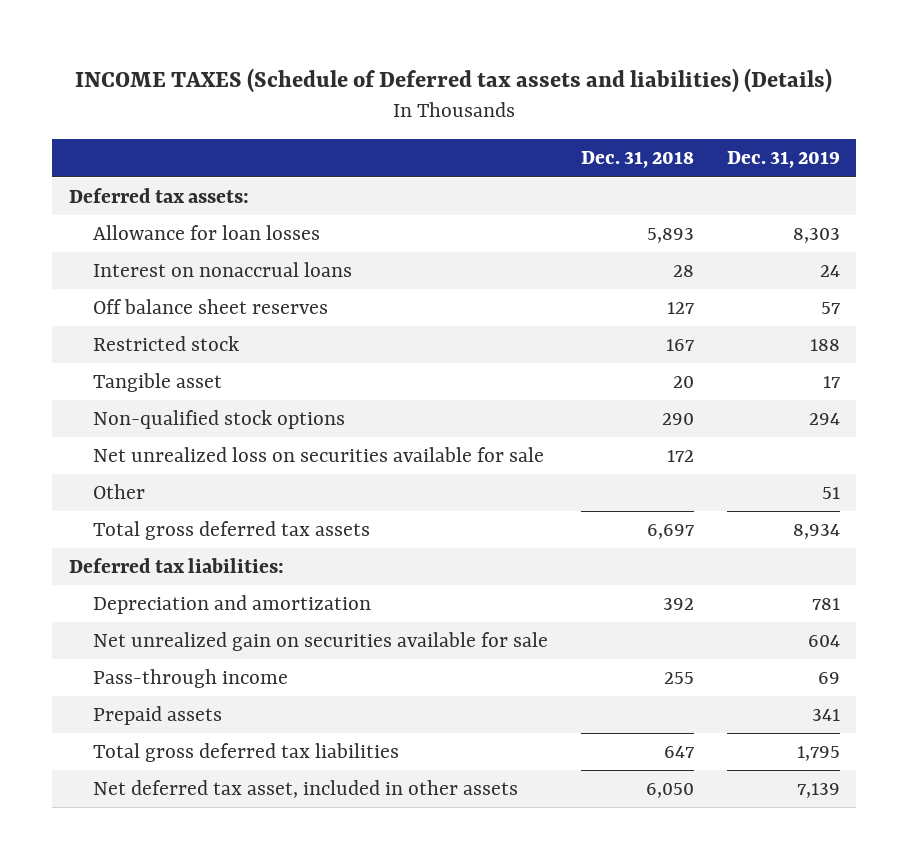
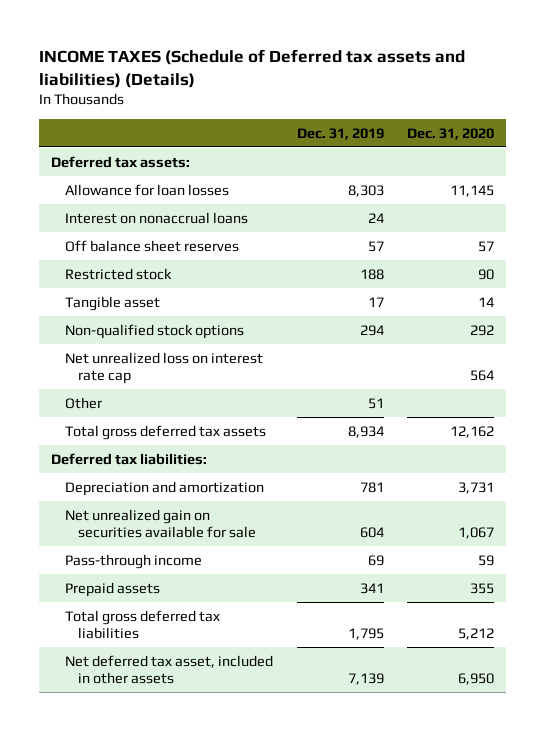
[580,151,694,169] Dec. 31, 2018 -> none
none -> [407,127,495,140] Dec. 31, 2020
[92,447,544,463] Net unrealized loss on securities available for sale -> [64,351,263,384] Net unrealized loss on interest rate cap

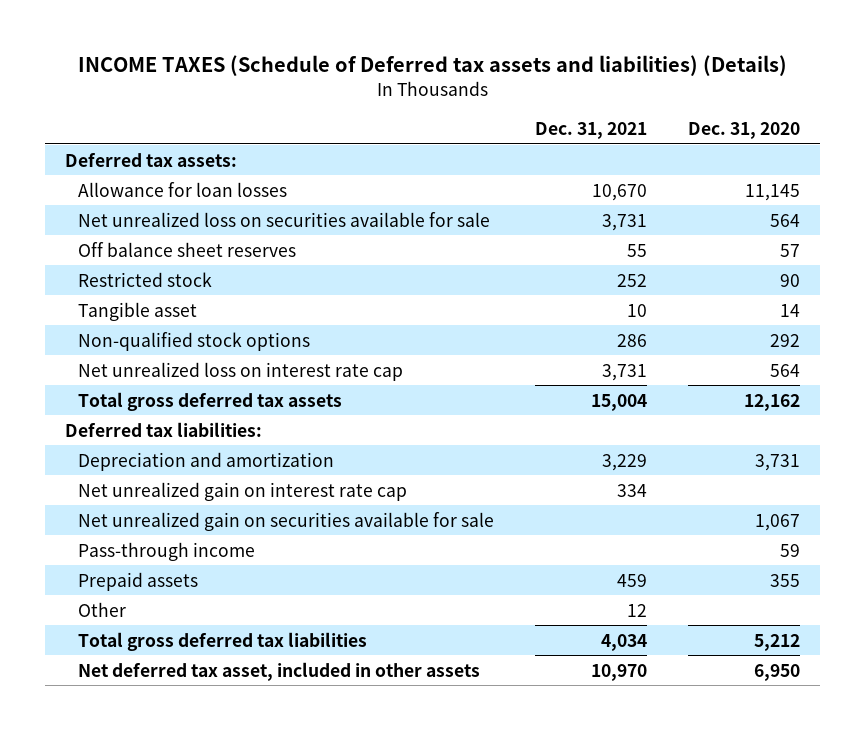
[296,127,384,140] Dec. 31, 2019 -> none
none -> [534,121,647,139] Dec. 31, 2021
[64,211,248,224] Interest on nonaccrual loans -> none
none -> [77,211,490,227] Net unrealized loss on securities available for sale
none -> [77,481,407,501] Net unrealized gain on interest rate cap
[64,396,102,409] Other -> [77,601,126,617] Other

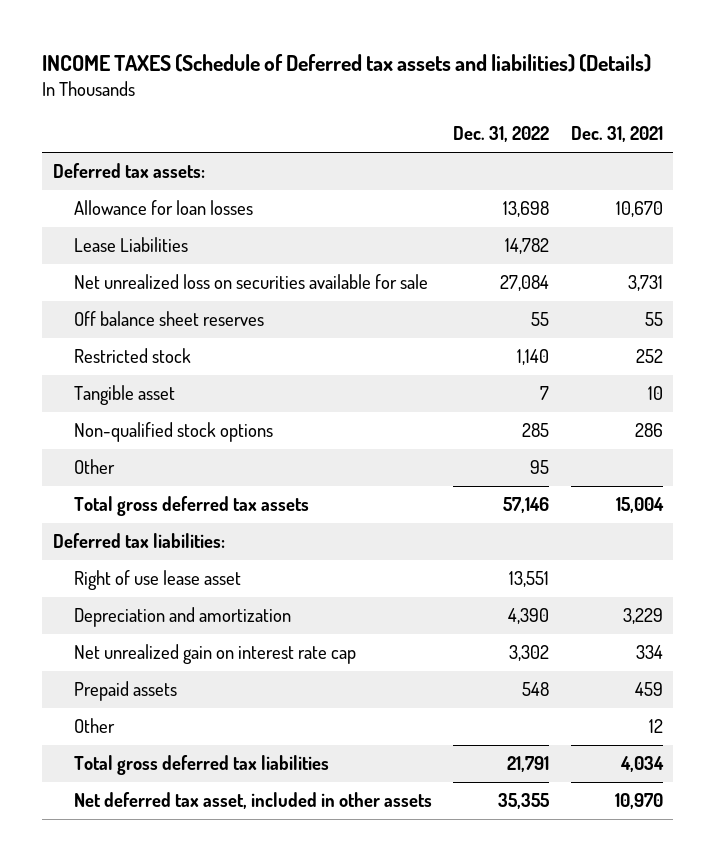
[687,121,800,139] Dec. 31, 2020 -> none
none -> [453,126,550,143] Dec. 31, 2022
none -> [74,237,189,253] Lease Liabilities
[77,361,403,381] Net unrealized loss on interest rate cap -> none
none -> [74,459,116,475] Other
none -> [74,570,242,591] Right of use lease asset
[77,511,494,531] Net unrealized gain on securities available for sale -> none
[77,541,255,561] Pass-through income -> none

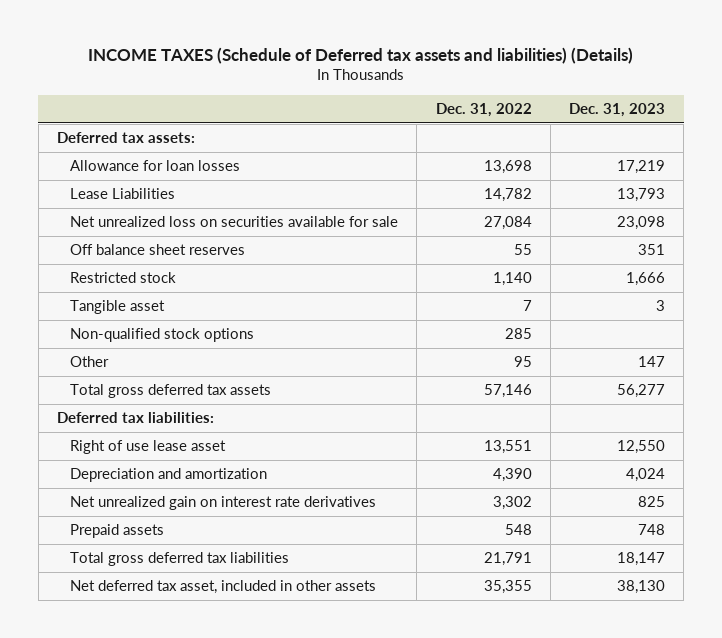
[570,126,663,143] Dec. 31, 2021 -> none
none -> [568,102,665,117] Dec. 31, 2023
[74,644,357,665] Net unrealized gain on interest rate cap -> [70,496,377,511] Net unrealized gain on interest rate derivatives
[74,718,116,734] Other -> none

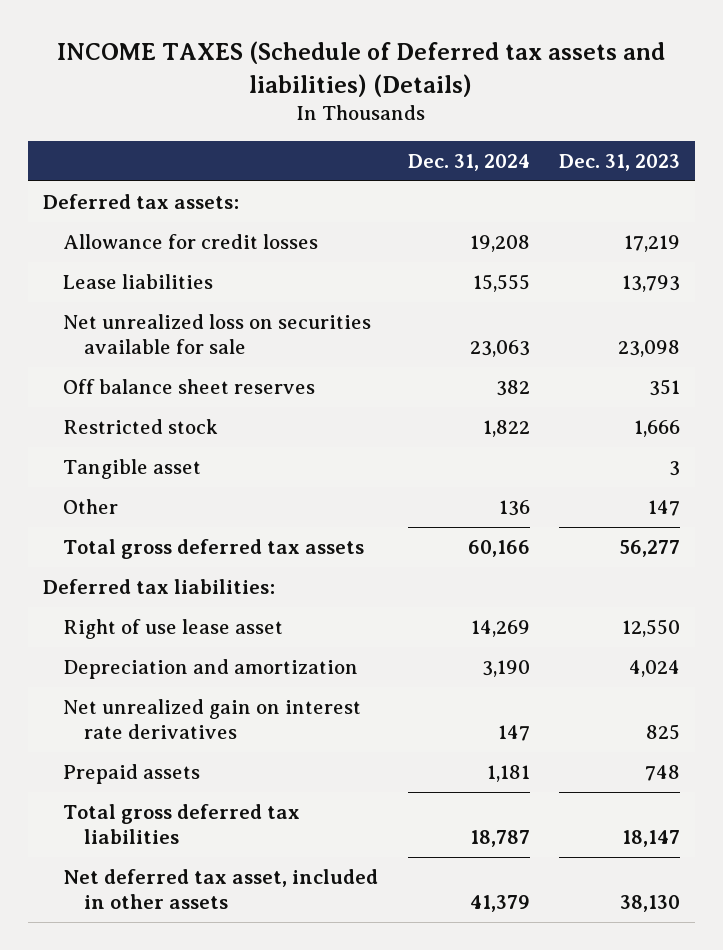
[435,102,532,117] Dec. 31, 2022 -> none
none -> [407,154,530,172] Dec. 31, 2024
[70,160,241,172] Allowance for loan losses -> [63,233,319,249] Allowance for credit losses
[70,188,176,200] Lease Liabilities -> [63,273,214,289] Lease liabilities
[70,328,255,343] Non-qualified stock options -> none

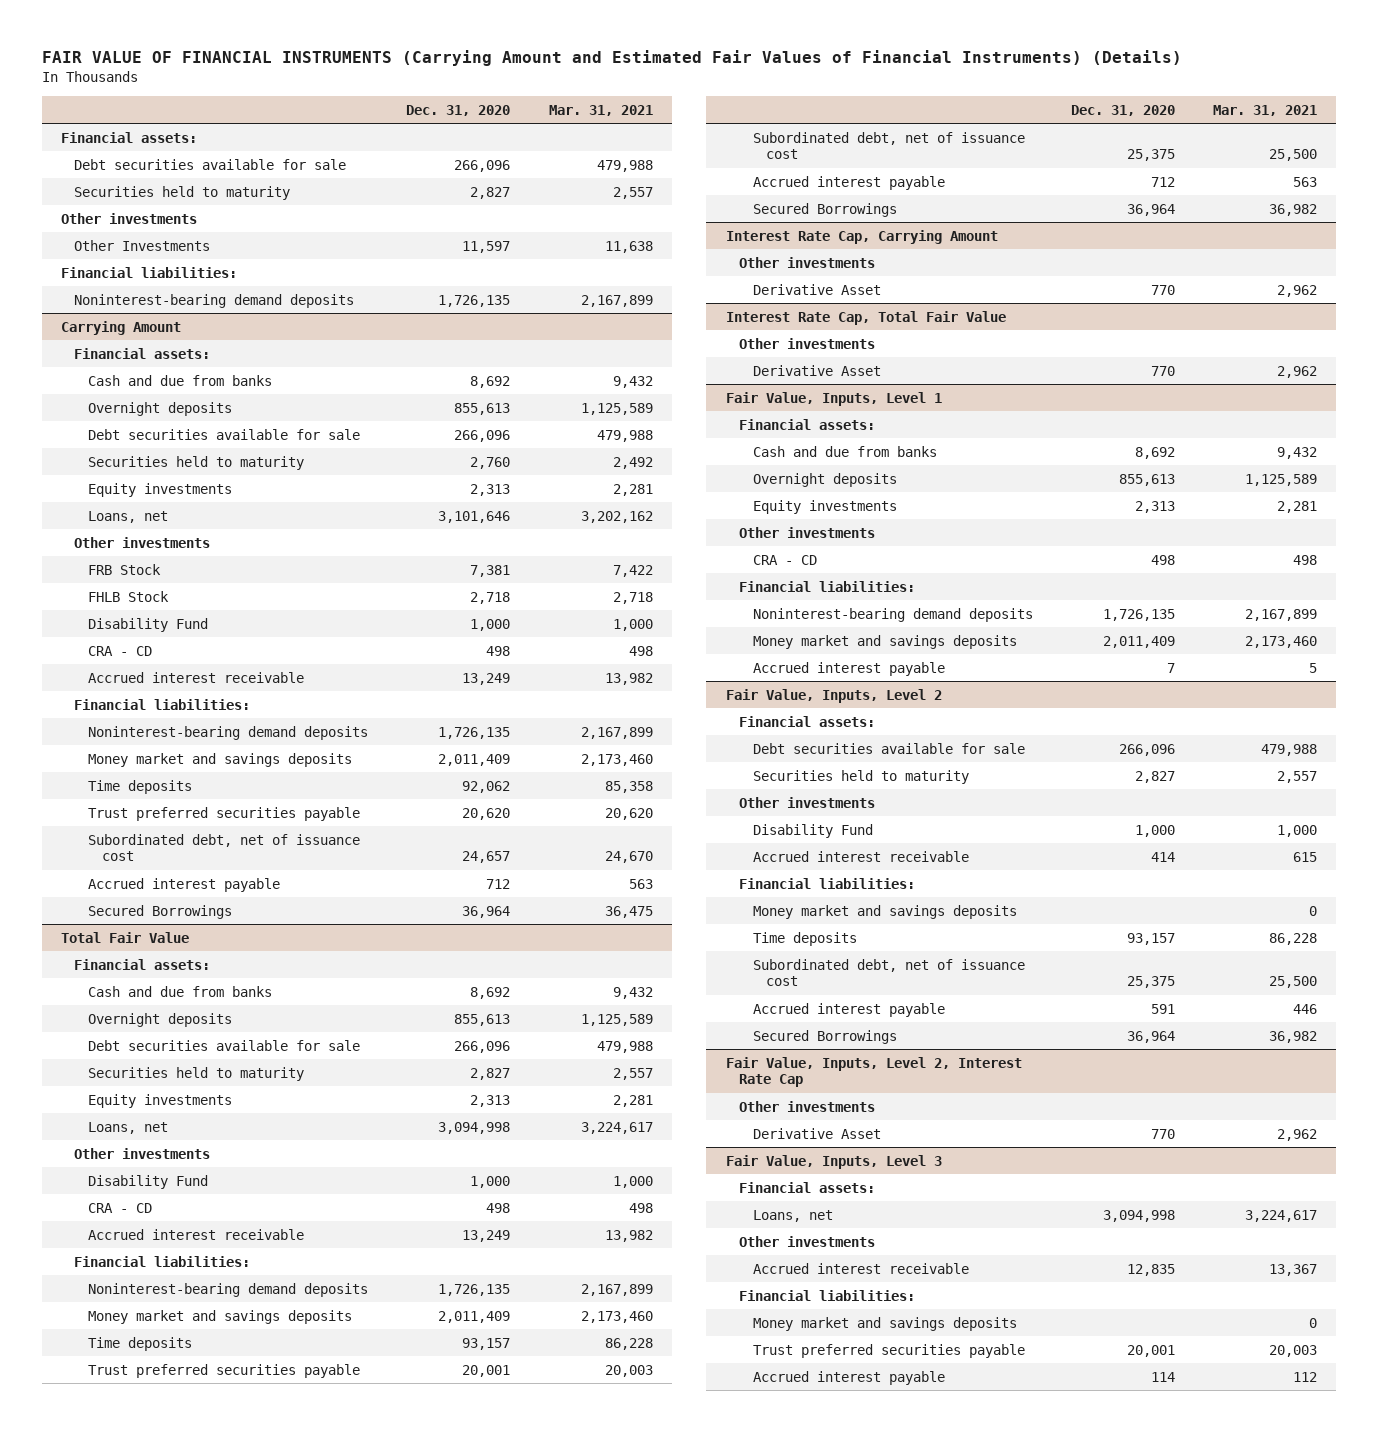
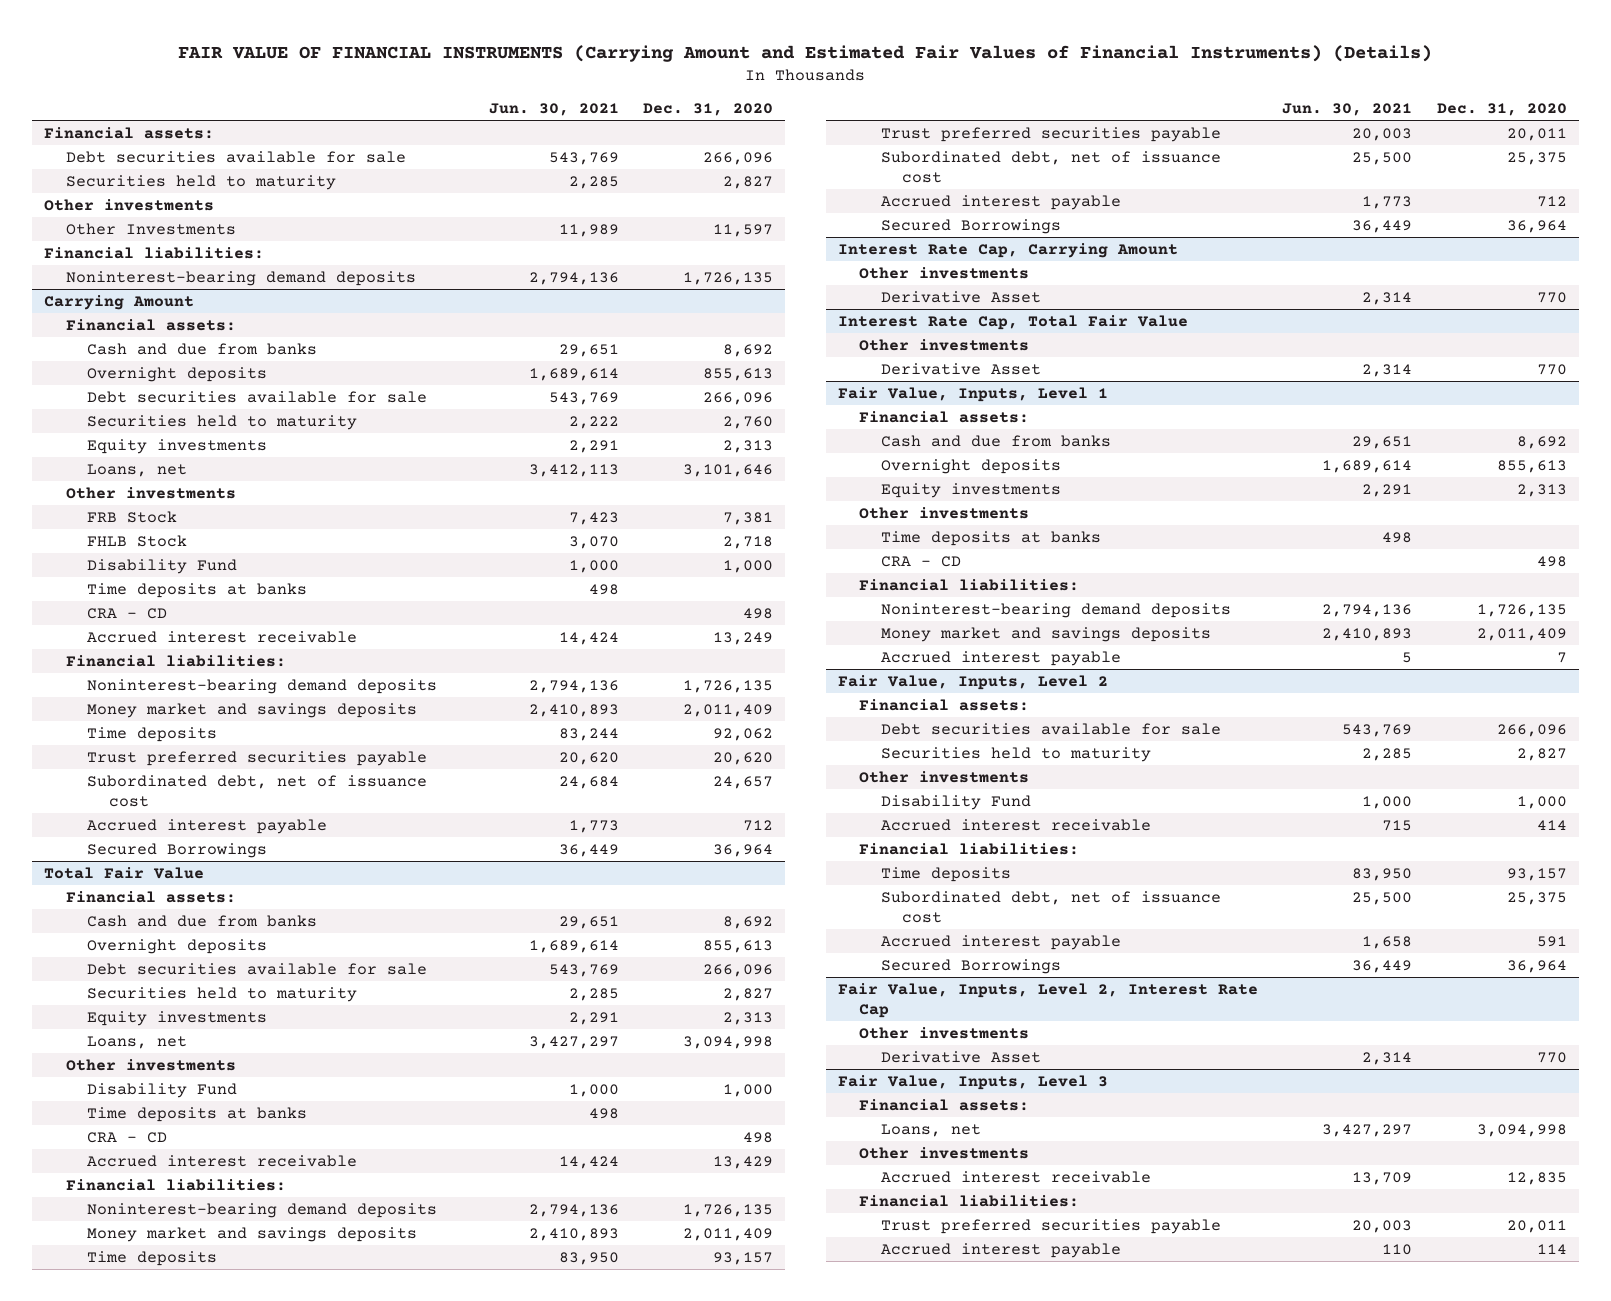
[548,104,653,116] Mar. 31, 2021 -> none
none -> [488,102,619,116] Jun. 30, 2021
none -> [87,582,308,598] Time deposits at banks
none -> [87,1106,308,1122] Time deposits at banks
[462,1229,511,1242] 13,249 -> [712,1155,773,1169] 13,429
[462,1364,511,1377] 20,001 -> [1506,127,1567,141] 20,011
none -> [880,530,1101,546] Time deposits at banks
[752,904,1017,919] Money market and savings deposits -> none
[752,1316,1017,1331] Money market and savings deposits -> none
[1126,1344,1175,1357] 20,001 -> [1506,1219,1567,1233] 20,011

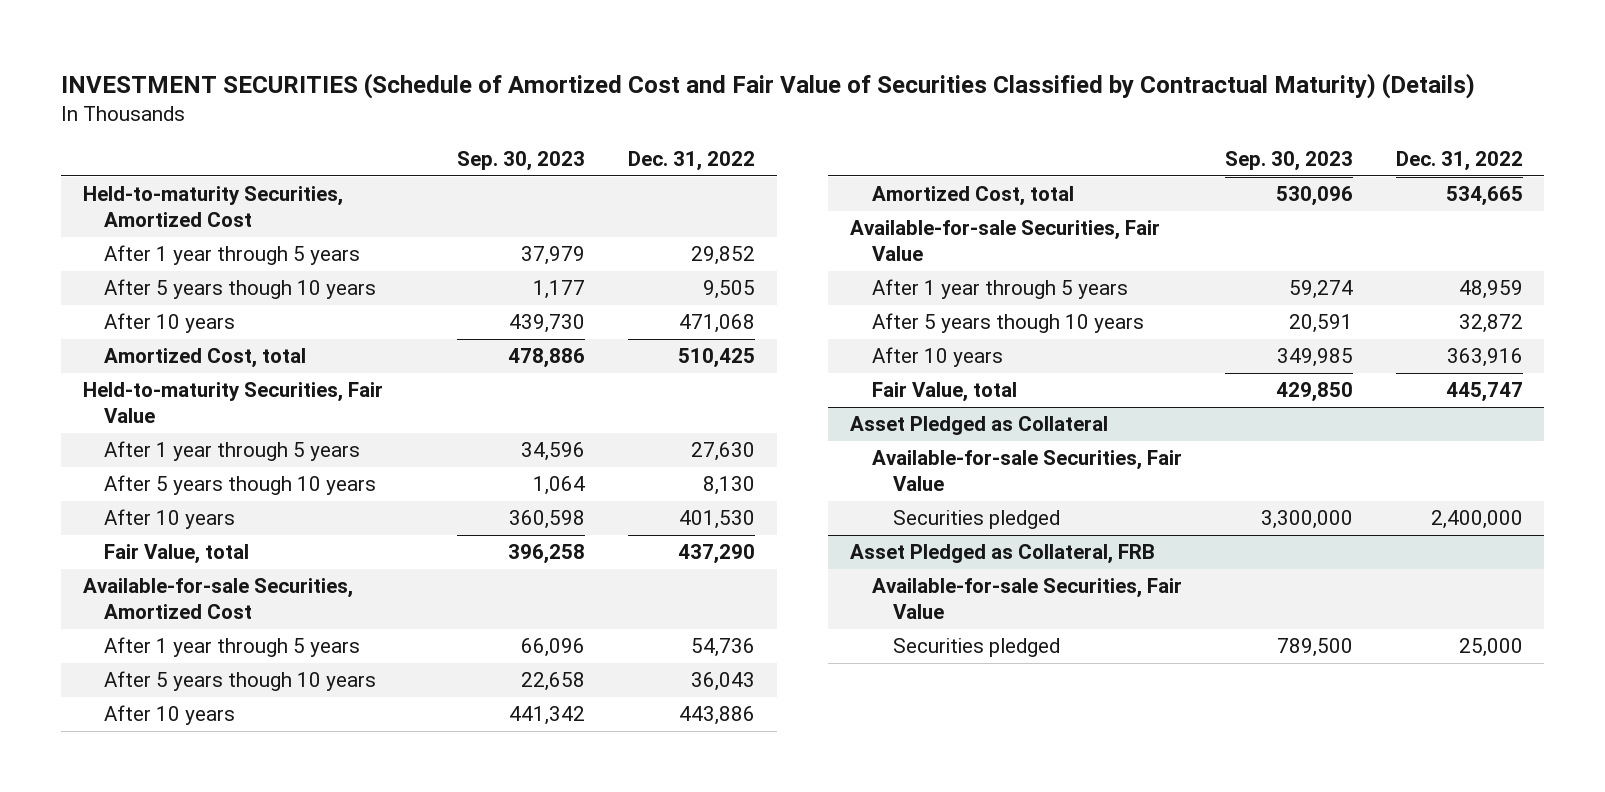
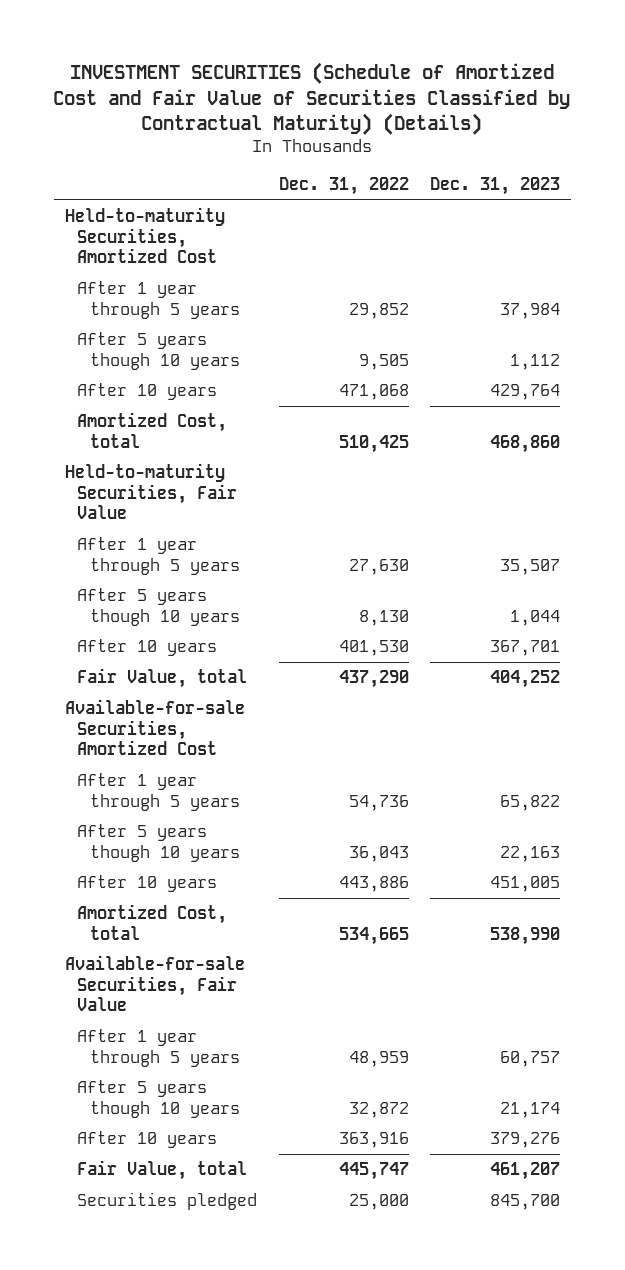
[457,150,586,171] Sep. 30, 2023 -> none
none -> [430,176,561,195] Dec. 31, 2023
[849,416,1108,436] Asset Pledged as Collateral -> none
[871,450,1182,492] Available-for-sale Securities, Fair Value -> none
[893,510,1061,530] Securities pledged -> none
[849,544,1155,565] Asset Pledged as Collateral, FRB -> none
[871,578,1182,620] Available-for-sale Securities, Fair Value -> none

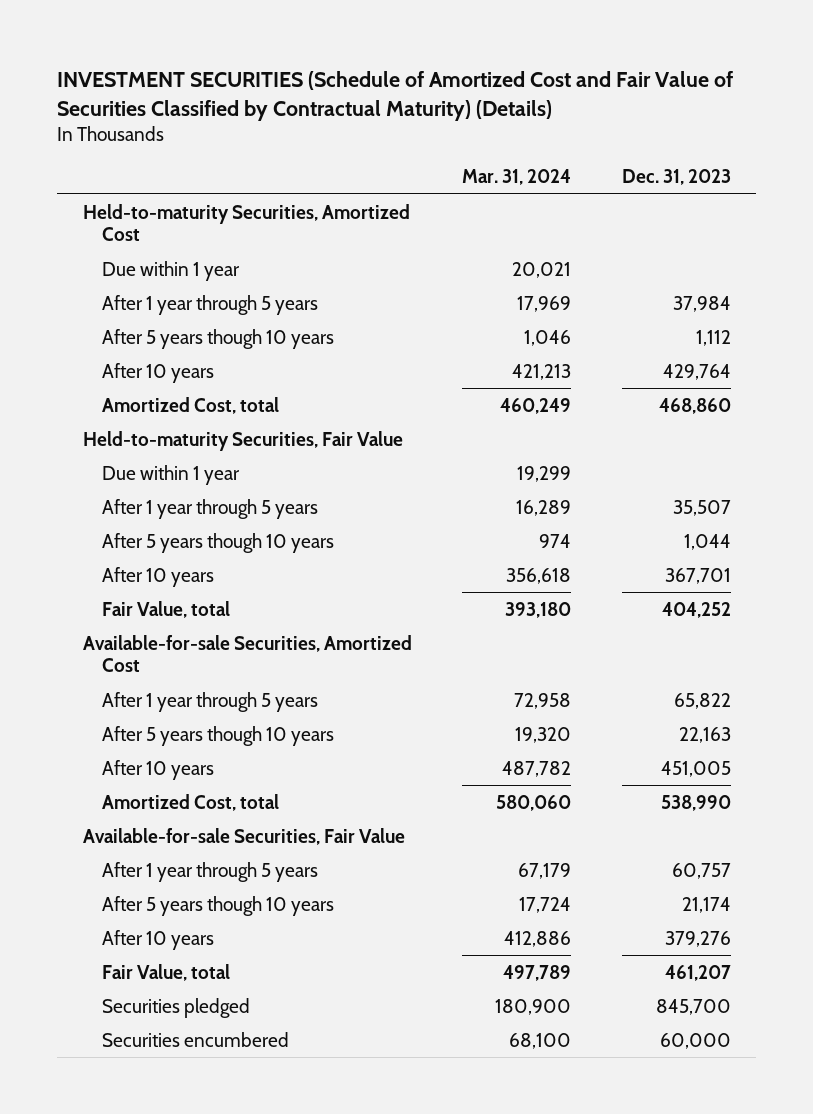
[278,176,409,195] Dec. 31, 2022 -> none
none -> [462,169,572,186] Mar. 31, 2024
none -> [101,260,240,281] Due within 1 year
none -> [101,464,240,485] Due within 1 year
none -> [101,1031,289,1047] Securities encumbered

